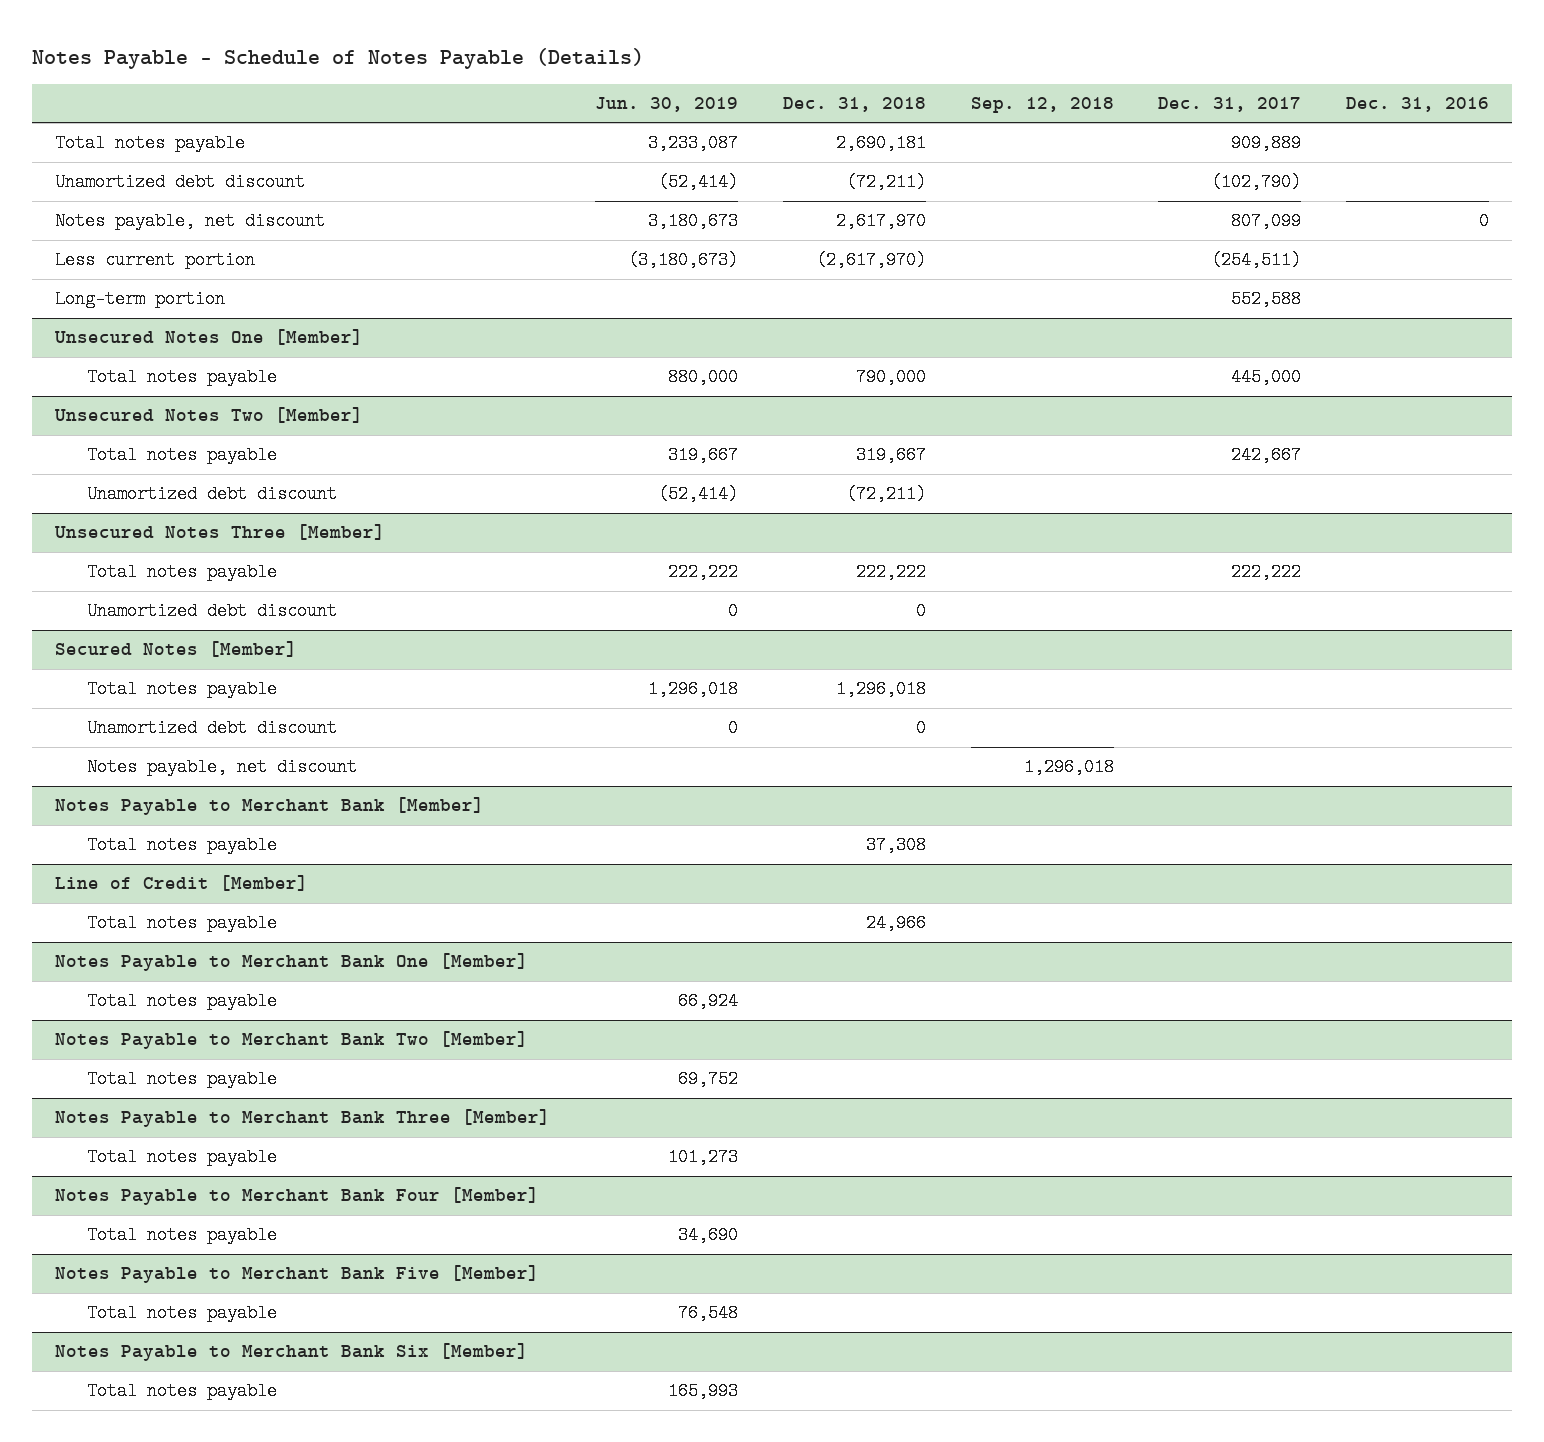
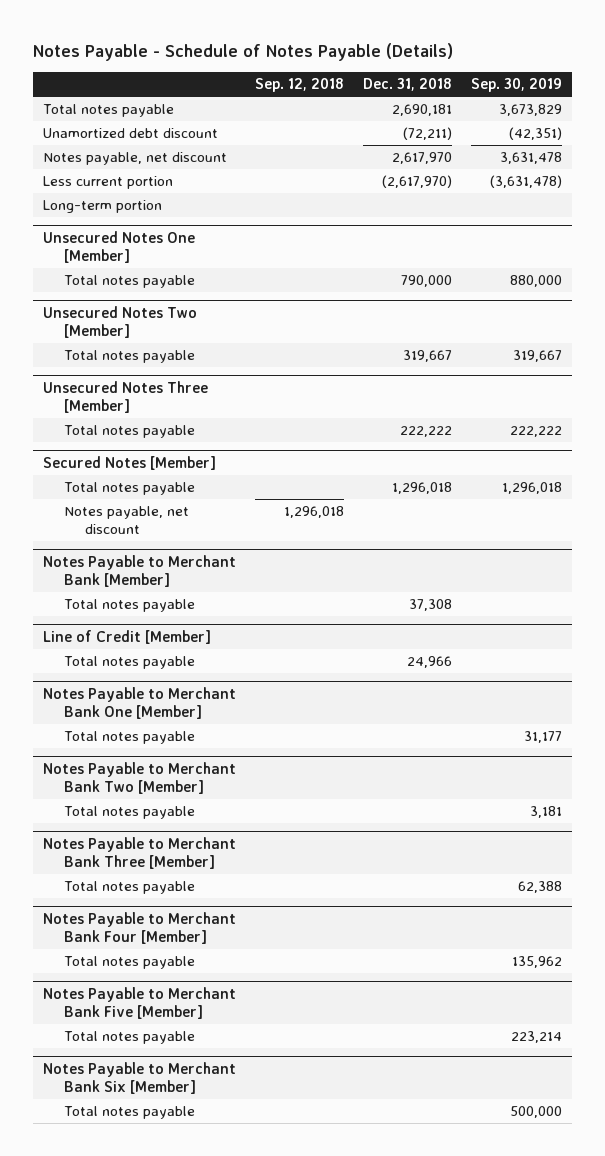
[594,97,738,113] Jun. 30, 2019 -> none
[1158,97,1302,113] Dec. 31, 2017 -> none
[1346,97,1490,113] Dec. 31, 2016 -> none
none -> [471,78,563,93] Sep. 30, 2019
[86,485,337,504] Unamortized debt discount -> none
[86,602,337,621] Unamortized debt discount -> none
[86,719,337,738] Unamortized debt discount -> none

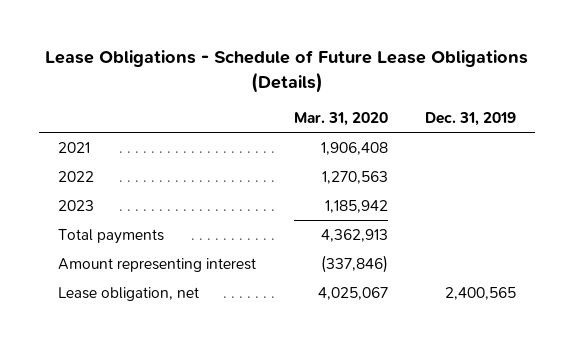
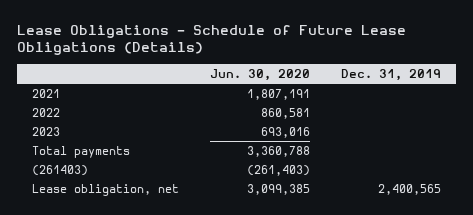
[293,111,388,126] Mar. 31, 2020 -> none
none -> [210,68,311,81] Jun. 30, 2020
[57,257,256,272] Amount representing interest -> [32,165,89,177] (261403)

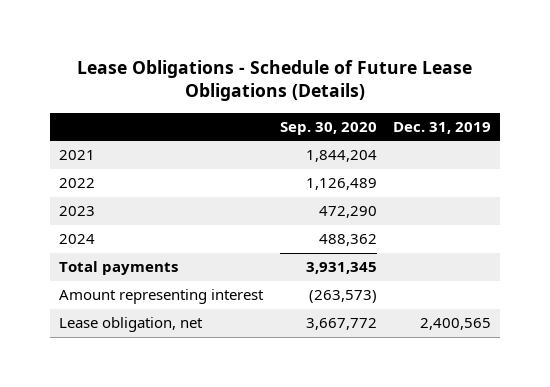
[210,68,311,81] Jun. 30, 2020 -> none
none -> [279,121,377,135] Sep. 30, 2020
none -> [58,234,95,245] 2024
[32,165,89,177] (261403) -> [58,289,264,305] Amount representing interest

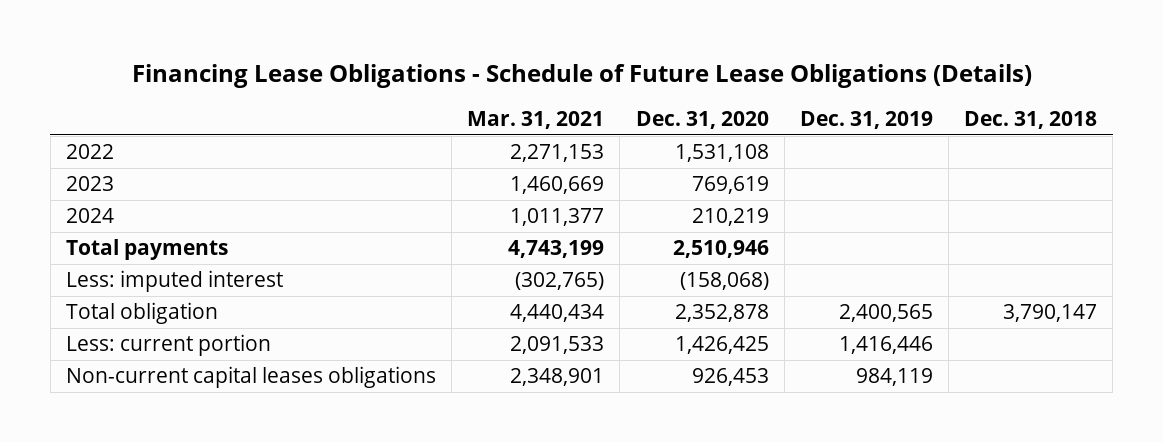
[77,59,473,102] Lease Obligations - Schedule of Future Lease Obligations (Details) -> [131,64,1032,89] Financing Lease Obligations - Schedule of Future Lease Obligations (Details)
[279,121,377,135] Sep. 30, 2020 -> none
none -> [467,111,605,130] Mar. 31, 2021
none -> [635,111,769,130] Dec. 31, 2020
none -> [964,111,1098,130] Dec. 31, 2018
[58,150,95,161] 2021 -> none
[58,289,264,305] Amount representing interest -> [65,270,283,293] Less: imputed interest
[58,317,203,333] Lease obligation, net -> [65,302,218,325] Total obligation
none -> [65,334,271,357] Less: current portion
none -> [65,366,436,389] Non-current capital leases obligations

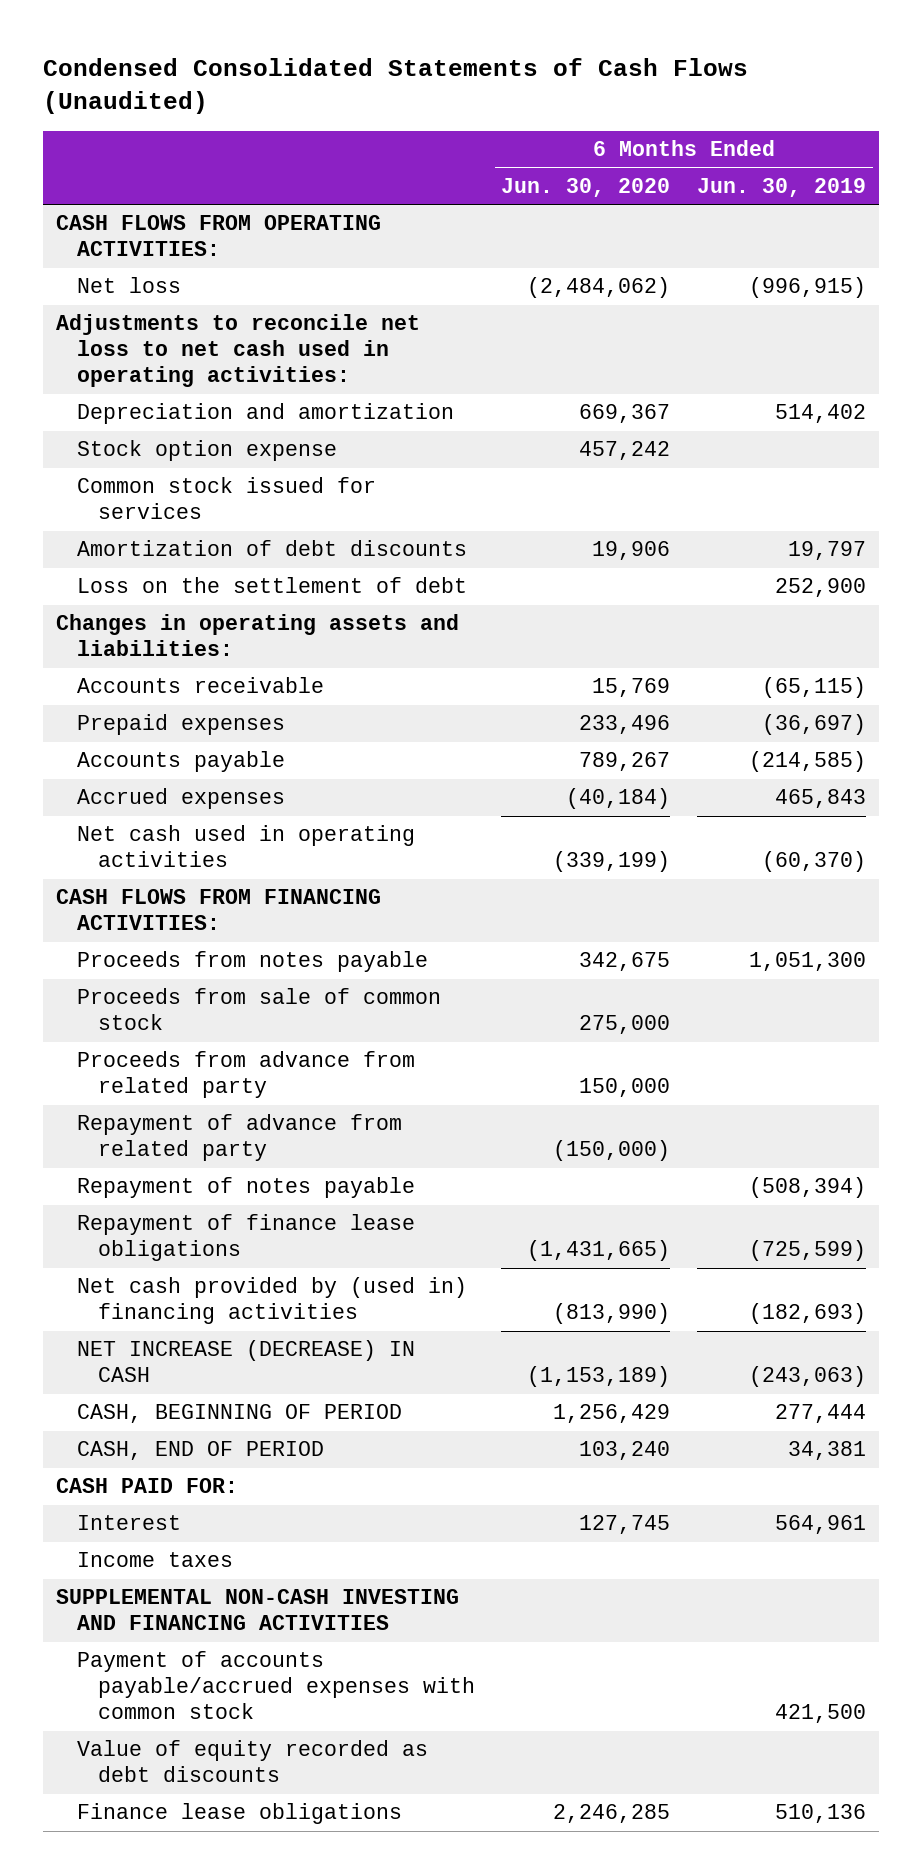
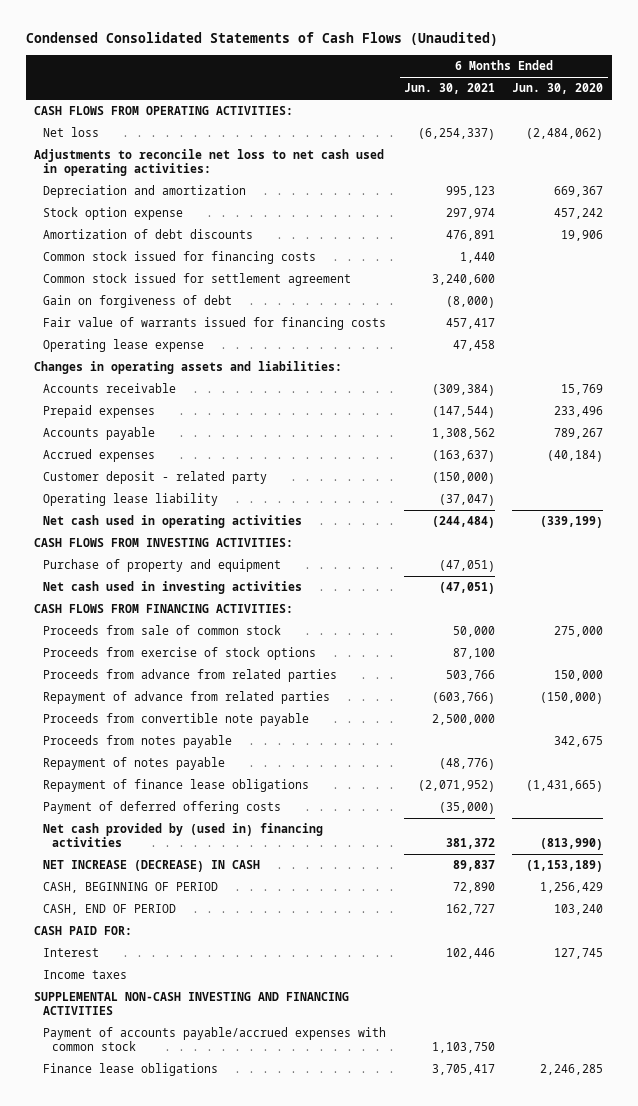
[696,177,866,197] Jun. 30, 2019 -> none
none -> [403,83,495,95] Jun. 30, 2021
[77,477,377,520] Common stock issued for services -> none
[77,577,468,594] Loss on the settlement of debt -> none
none -> [43,251,317,265] Common stock issued for financing costs
none -> [43,273,352,287] Common stock issued for settlement agreement
none -> [43,295,233,309] Gain on forgiveness of debt
none -> [43,317,387,331] Fair value of warrants issued for financing costs
none -> [43,339,205,353] Operating lease expense
none -> [43,471,268,485] Customer deposit - related party
none -> [43,493,219,507] Operating lease liability
none -> [34,538,294,548] CASH FLOWS FROM INVESTING ACTIVITIES:
none -> [43,559,282,573] Purchase of property and equipment
none -> [43,581,303,595] Net cash used in investing activities
none -> [43,647,317,661] Proceeds from exercise of stock options
[77,1051,416,1099] Proceeds from advance from related party -> [43,669,338,683] Proceeds from advance from related parties
[77,1114,403,1162] Repayment of advance from related party -> [43,691,331,705] Repayment of advance from related parties
none -> [43,713,310,727] Proceeds from convertible note payable
[77,951,429,973] Proceeds from notes payable -> [43,735,233,749] Proceeds from notes payable
none -> [43,801,282,815] Payment of deferred offering costs
[77,1740,429,1783] Value of equity recorded as debt discounts -> none

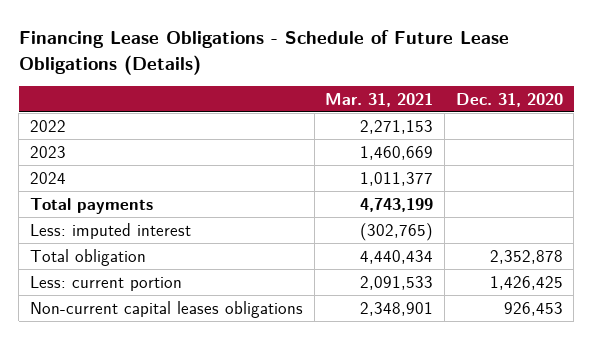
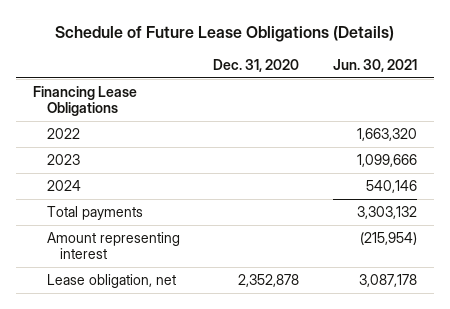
[18,30,509,75] Financing Lease Obligations - Schedule of Future Lease Obligations (Details) -> [55,25,395,42] Schedule of Future Lease Obligations (Details)
[325,92,434,107] Mar. 31, 2021 -> none
none -> [333,58,418,72] Jun. 30, 2021
none -> [32,86,137,117] Financing Lease Obligations
[30,275,183,291] Less: current portion -> none
[30,300,304,318] Non-current capital leases obligations -> none
[30,222,192,239] Less: imputed interest -> [46,232,180,260] Amount representing interest
[30,248,147,266] Total obligation -> [46,274,176,289] Lease obligation, net

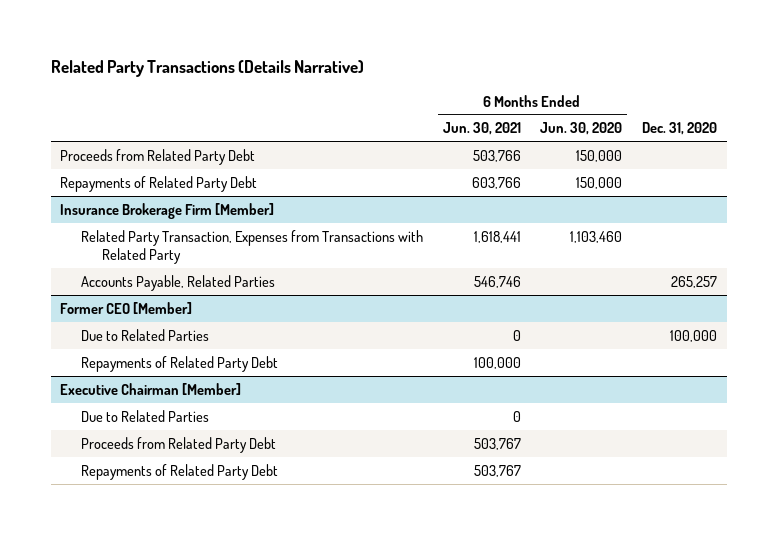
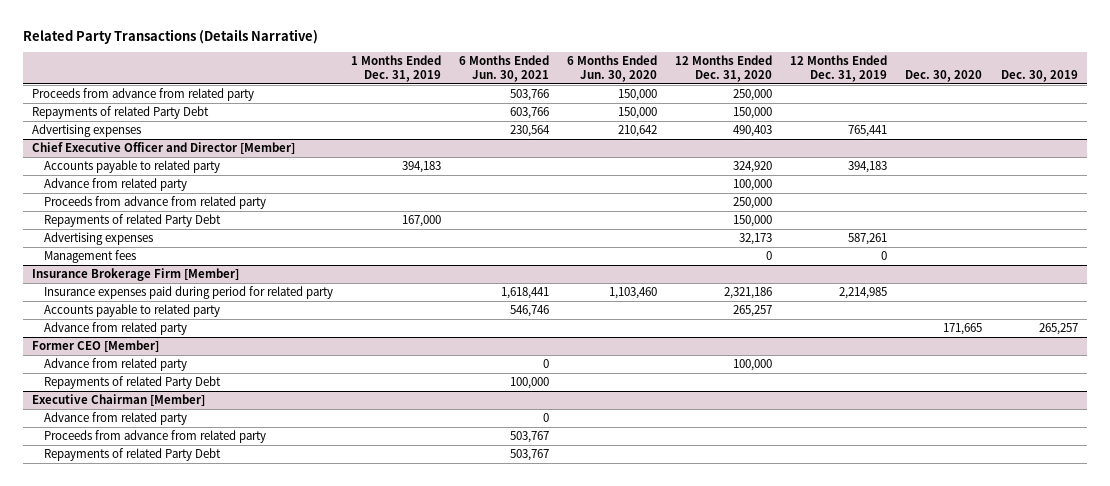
[641,122,717,136] Dec. 31, 2020 -> none
none -> [350,54,441,83] 1 Months Ended Dec. 31, 2019
none -> [675,54,773,83] 12 Months Ended Dec. 31, 2020
none -> [790,54,888,83] 12 Months Ended Dec. 31, 2019
none -> [905,70,983,83] Dec. 30, 2020
none -> [1000,70,1078,83] Dec. 30, 2019
[60,148,256,165] Proceeds from Related Party Debt -> [32,87,255,101] Proceeds from advance from related party
[60,175,258,192] Repayments of Related Party Debt -> [32,105,210,119] Repayments of related Party Debt
none -> [32,123,142,137] Advertising expenses
none -> [32,141,296,154] Chief Executive Officer and Director [Member]
none -> [43,159,220,173] Accounts payable to related party
none -> [43,177,187,191] Advance from related party
none -> [43,195,266,209] Proceeds from advance from related party
none -> [43,213,221,227] Repayments of related Party Debt
none -> [43,231,153,245] Advertising expenses
none -> [43,249,136,263] Management fees
[81,229,424,265] Related Party Transaction, Expenses from Transactions with Related Party -> [43,285,333,299] Insurance expenses paid during period for related party
[81,274,276,291] Accounts Payable, Related Parties -> [43,303,220,317] Accounts payable to related party
none -> [43,321,187,335] Advance from related party
[81,328,210,341] Due to Related Parties -> [43,357,187,371] Advance from related party
[81,355,279,372] Repayments of Related Party Debt -> [43,375,221,389] Repayments of related Party Debt
[81,409,210,422] Due to Related Parties -> [43,411,187,425] Advance from related party
[81,436,277,453] Proceeds from Related Party Debt -> [43,429,266,443] Proceeds from advance from related party
[81,463,279,480] Repayments of Related Party Debt -> [43,447,221,461] Repayments of related Party Debt

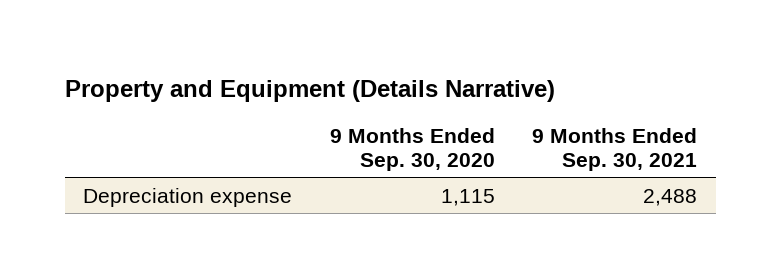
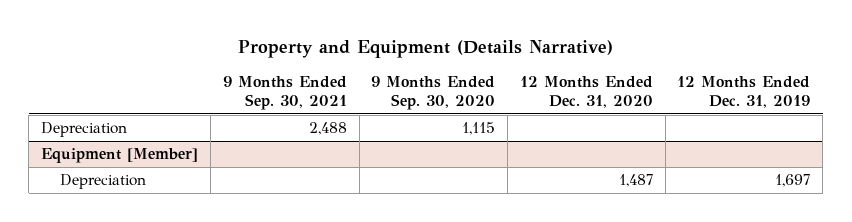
none -> [519,76,653,109] 12 Months Ended Dec. 31, 2020
none -> [677,76,811,109] 12 Months Ended Dec. 31, 2019
[83,187,293,207] Depreciation expense -> [41,122,128,138] Depreciation
none -> [41,148,199,164] Equipment [Member]
none -> [59,174,146,190] Depreciation

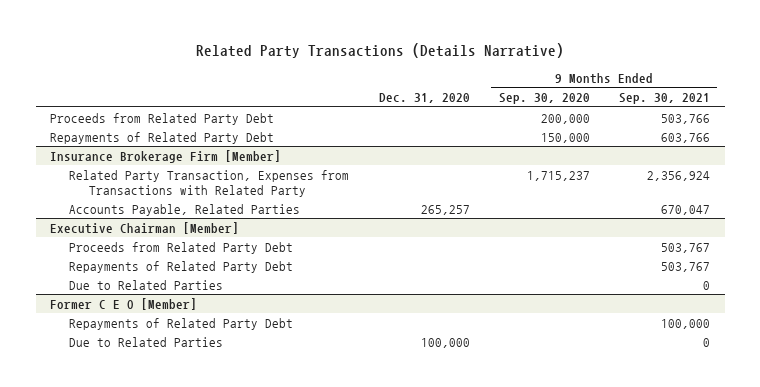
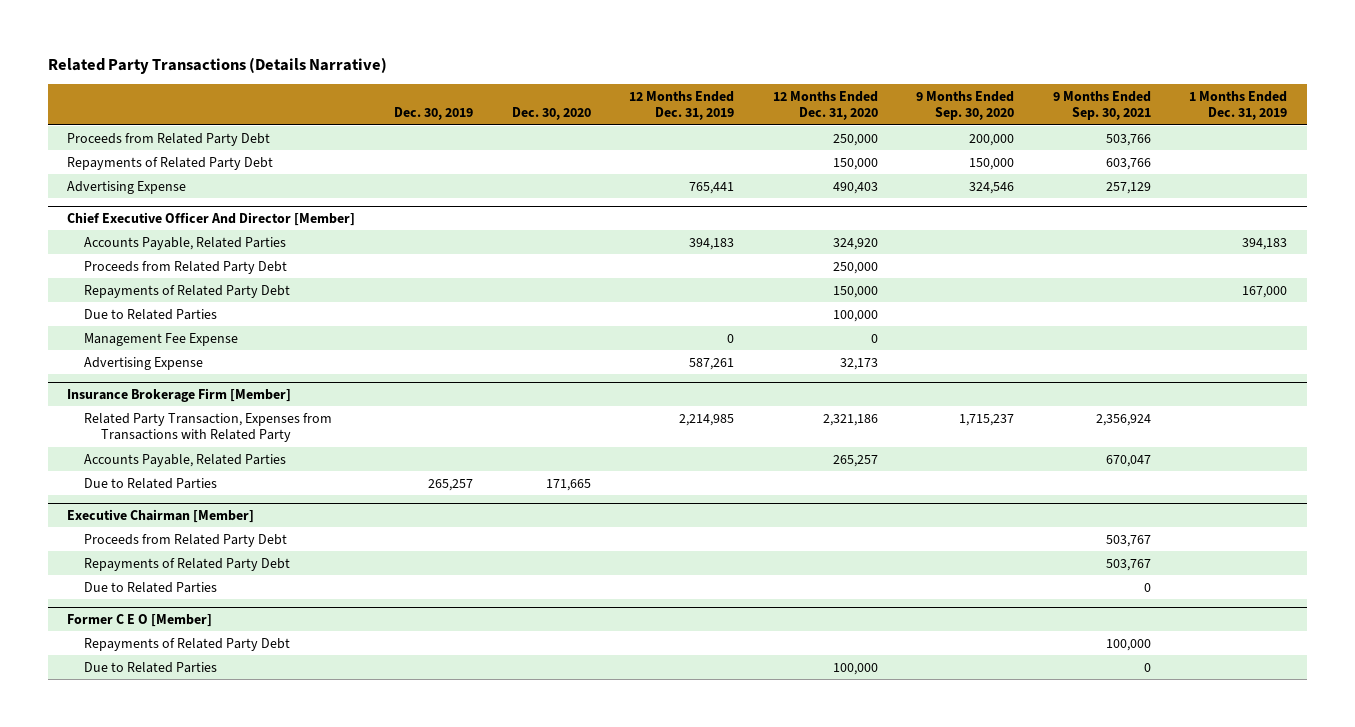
[378,93,470,104] Dec. 31, 2020 -> none
none -> [393,107,473,121] Dec. 30, 2019
none -> [511,107,591,121] Dec. 30, 2020
none -> [629,90,735,121] 12 Months Ended Dec. 31, 2019
none -> [772,90,878,121] 12 Months Ended Dec. 31, 2020
none -> [1189,90,1288,121] 1 Months Ended Dec. 31, 2019
none -> [67,180,187,194] Advertising Expense
none -> [67,211,356,226] Chief Executive Officer And Director [Member]
none -> [84,236,287,250] Accounts Payable, Related Parties
none -> [84,260,288,274] Proceeds from Related Party Debt
none -> [84,284,291,298] Repayments of Related Party Debt
none -> [84,308,218,320] Due to Related Parties
none -> [84,332,239,346] Management Fee Expense
none -> [84,356,204,370] Advertising Expense
none -> [84,477,218,489] Due to Related Parties

